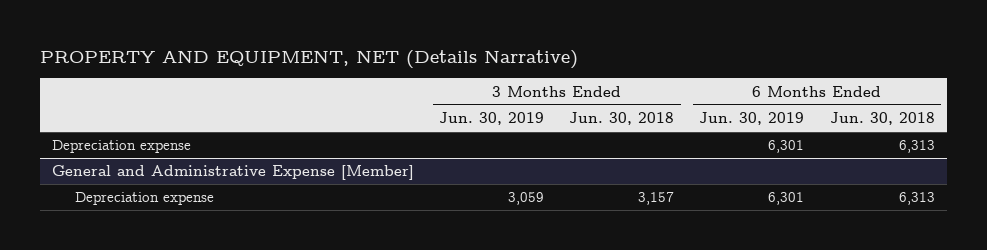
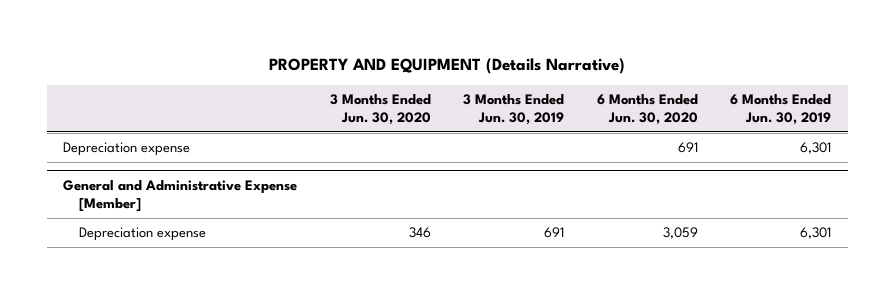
[39,50,578,70] PROPERTY AND EQUIPMENT, NET (Details Narrative) -> [269,57,626,74] PROPERTY AND EQUIPMENT (Details Narrative)
[569,112,675,126] Jun. 30, 2018 -> none
[829,112,935,126] Jun. 30, 2018 -> none
none -> [329,94,431,125] 3 Months Ended Jun. 30, 2020
none -> [596,94,698,125] 6 Months Ended Jun. 30, 2020
[508,192,545,206] 3,059 -> [544,227,565,239] 691

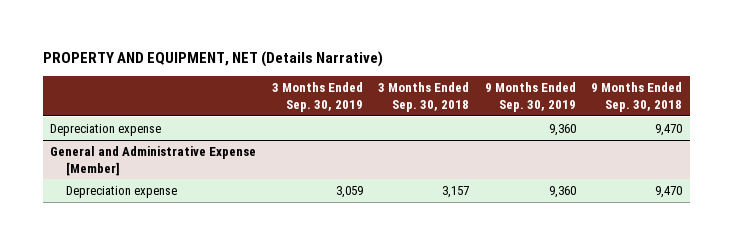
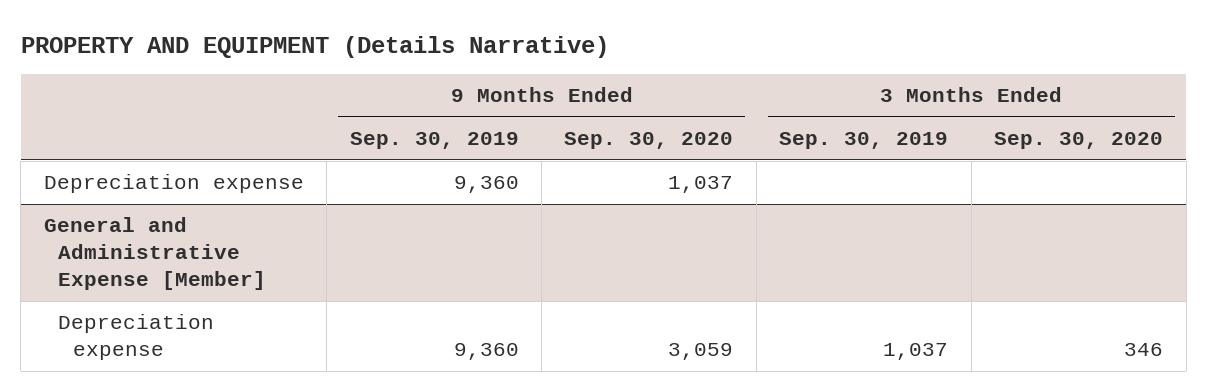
[42,51,383,68] PROPERTY AND EQUIPMENT, NET (Details Narrative) -> [20,36,609,59] PROPERTY AND EQUIPMENT (Details Narrative)
[378,82,470,112] 3 Months Ended Sep. 30, 2018 -> none
[591,82,683,112] 9 Months Ended Sep. 30, 2018 -> none
none -> [564,132,734,150] Sep. 30, 2020
none -> [994,132,1164,150] Sep. 30, 2020
[335,186,363,199] 3,059 -> [883,343,949,361] 1,037

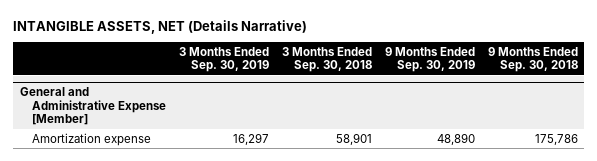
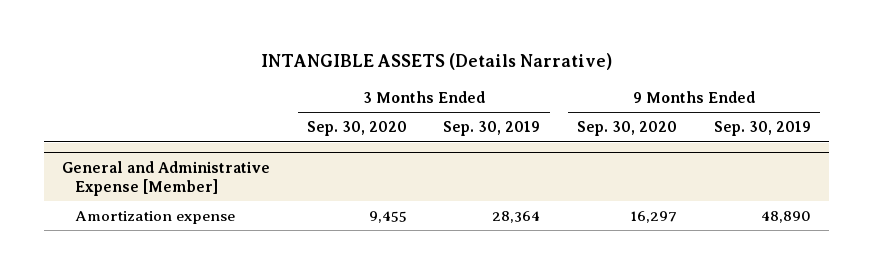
[13,20,308,35] INTANGIBLE ASSETS, NET (Details Narrative) -> [261,53,613,71] INTANGIBLE ASSETS (Details Narrative)
[281,47,372,73] 3 Months Ended Sep. 30, 2018 -> none
[487,47,578,73] 9 Months Ended Sep. 30, 2018 -> none
none -> [306,121,407,137] Sep. 30, 2020
none -> [577,121,678,137] Sep. 30, 2020
[232,132,269,145] 16,297 -> [492,210,541,223] 28,364

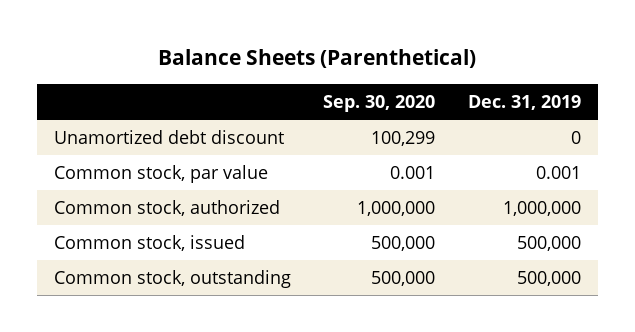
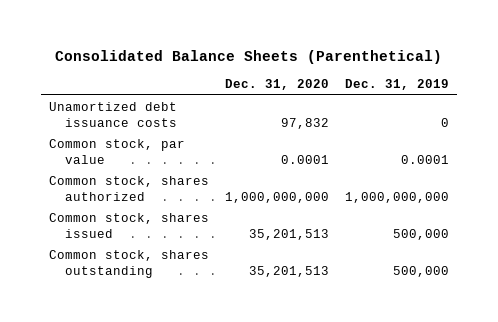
[158,49,477,69] Balance Sheets (Parenthetical) -> [55,49,443,64] Consolidated Balance Sheets (Parenthetical)
[323,94,436,112] Sep. 30, 2020 -> none
none -> [225,79,330,91] Dec. 31, 2020
[53,130,284,145] Unamortized debt discount -> none
none -> [49,101,178,127] Unamortized debt issuance costs
[536,166,582,180] 0.001 -> [401,154,450,164] 0.0001
[53,200,280,217] Common stock, authorized -> [49,175,210,201] Common stock, shares authorized
[503,201,582,217] 1,000,000 -> [345,191,450,203] 1,000,000,000
[53,235,245,252] Common stock, issued -> [49,212,210,238] Common stock, shares issued
[53,270,291,289] Common stock, outstanding -> [49,249,210,278] Common stock, shares outstanding

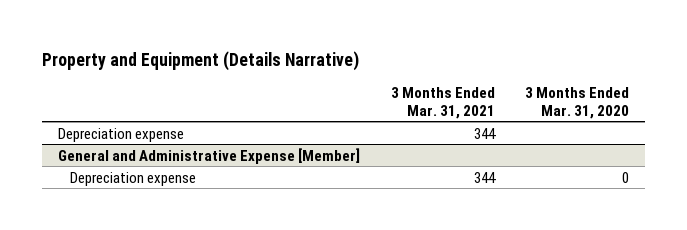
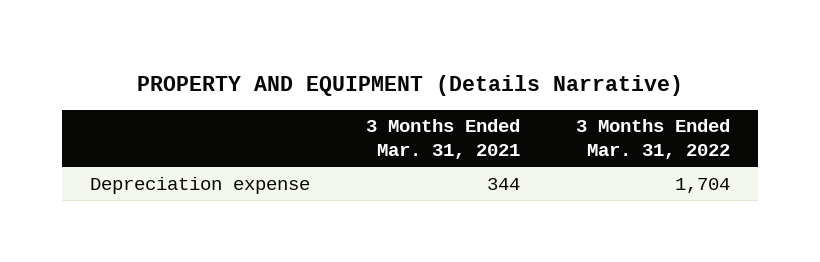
[42,51,360,72] Property and Equipment (Details Narrative) -> [137,74,684,96] PROPERTY AND EQUIPMENT (Details Narrative)
[525,86,630,119] 3 Months Ended Mar. 31, 2020 -> none
none -> [576,119,731,159] 3 Months Ended Mar. 31, 2022
[57,147,360,164] General and Administrative Expense [Member] -> none
[69,171,196,186] Depreciation expense -> none

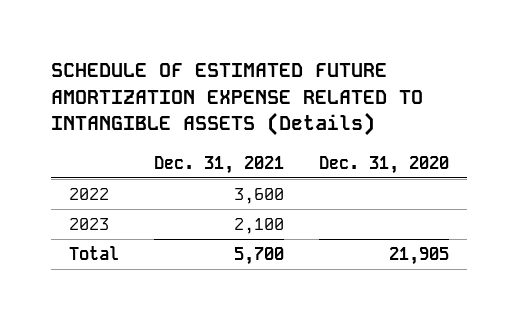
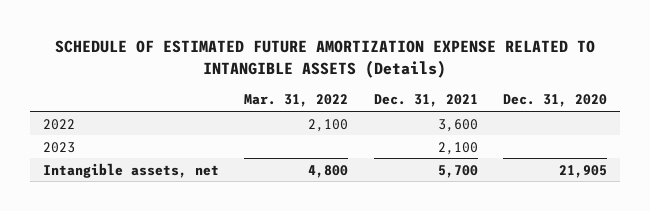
none -> [244,94,349,108] Mar. 31, 2022
[68,245,119,260] Total -> [42,162,219,178] Intangible assets, net

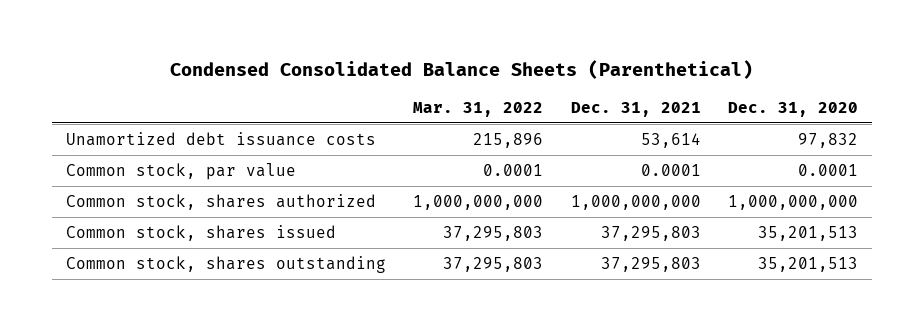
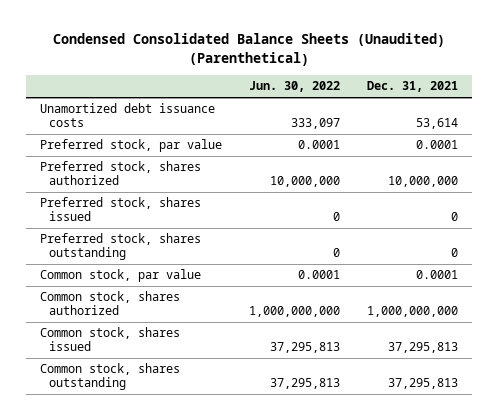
[170,60,754,80] Condensed Consolidated Balance Sheets (Parenthetical) -> [52,33,445,67] Condensed Consolidated Balance Sheets (Unaudited) (Parenthetical)
[413,101,544,117] Mar. 31, 2022 -> none
[728,101,859,117] Dec. 31, 2020 -> none
none -> [248,81,340,93] Jun. 30, 2022
none -> [39,139,222,153] Preferred stock, par value
none -> [39,161,201,186] Preferred stock, shares authorized
none -> [39,197,201,222] Preferred stock, shares issued
none -> [39,233,201,261] Preferred stock, shares outstanding
[600,225,701,241] 37,295,803 -> [388,342,459,354] 37,295,813
[600,256,701,272] 37,295,803 -> [388,378,459,390] 37,295,813

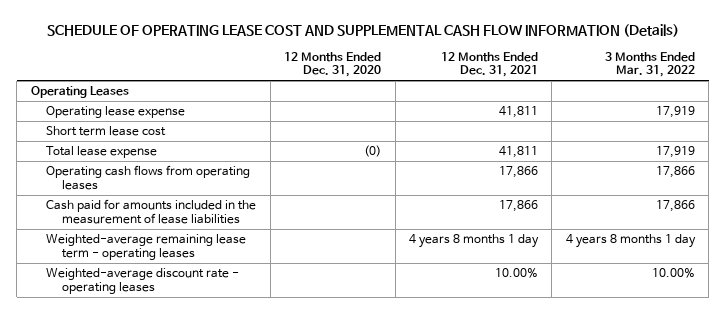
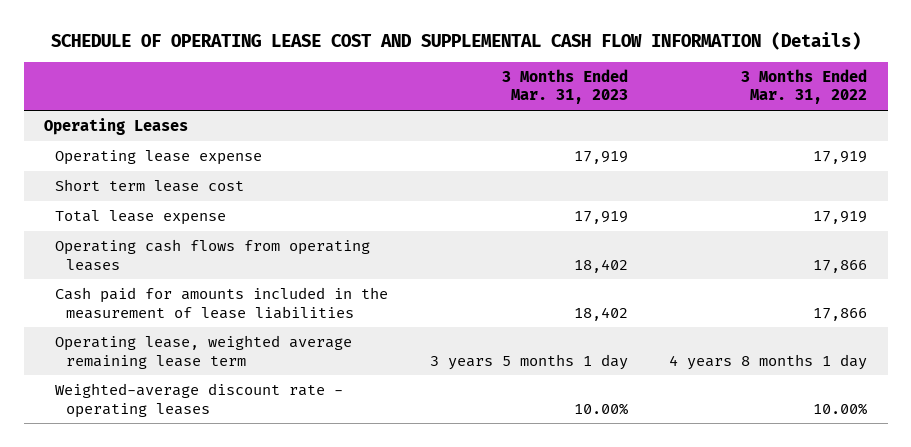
[284,51,382,78] 12 Months Ended Dec. 31, 2020 -> none
[441,51,539,78] 12 Months Ended Dec. 31, 2021 -> none
none -> [501,68,628,105] 3 Months Ended Mar. 31, 2023
[46,234,247,260] Weighted-average remaining lease term - operating leases -> [55,335,353,369] Operating lease, weighted average remaining lease term

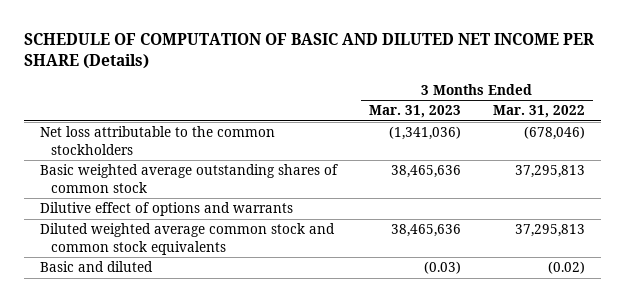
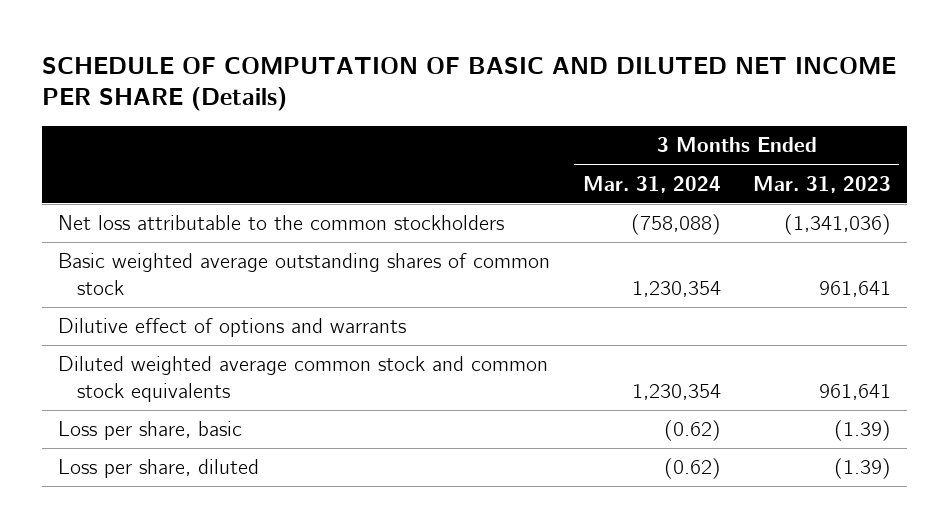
[493,105,586,119] Mar. 31, 2022 -> none
none -> [582,175,721,193] Mar. 31, 2024
[391,165,462,179] 38,465,636 -> [818,280,891,297] 961,641
[39,261,153,273] Basic and diluted -> none
[391,224,462,238] 38,465,636 -> [818,383,891,400] 961,641
none -> [58,421,243,441] Loss per share, basic
none -> [58,459,260,479] Loss per share, diluted

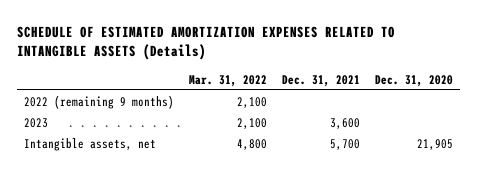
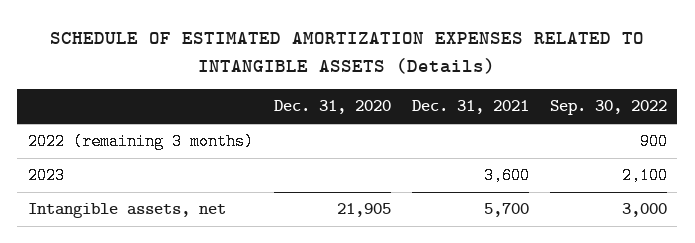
[189,74,268,87] Mar. 31, 2022 -> none
none -> [549,100,667,116] Sep. 30, 2022
[24,94,175,109] 2022 (remaining 9 months) -> [27,133,254,151] 2022 (remaining 3 months)

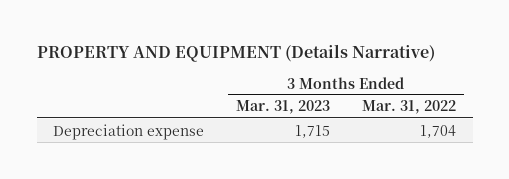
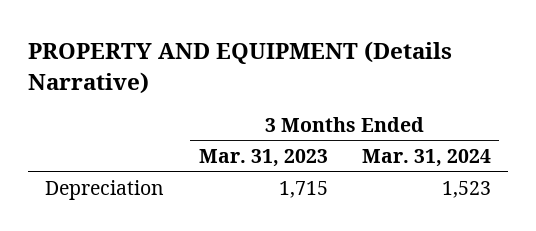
[362,100,457,115] Mar. 31, 2022 -> none
none -> [361,148,491,167] Mar. 31, 2024
[52,123,204,140] Depreciation expense -> [45,179,165,200] Depreciation

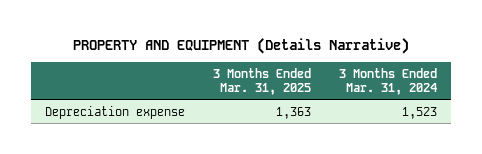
[198,148,328,167] Mar. 31, 2023 -> none
none -> [213,67,312,96] 3 Months Ended Mar. 31, 2025
[45,179,165,200] Depreciation -> [45,105,186,119] Depreciation expense

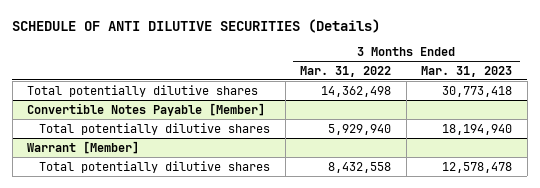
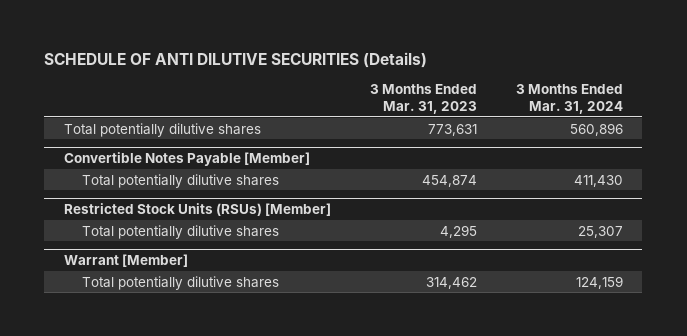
[300,65,392,77] Mar. 31, 2022 -> none
none -> [515,84,623,114] 3 Months Ended Mar. 31, 2024
[442,85,513,97] 30,773,418 -> [427,123,477,136] 773,631
[442,123,513,135] 18,194,940 -> [421,174,477,187] 454,874
none -> [63,202,331,216] Restricted Stock Units (RSUs) [Member]
none -> [82,224,280,239] Total potentially dilutive shares
[442,161,513,173] 12,578,478 -> [425,276,477,289] 314,462

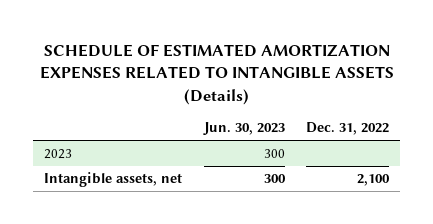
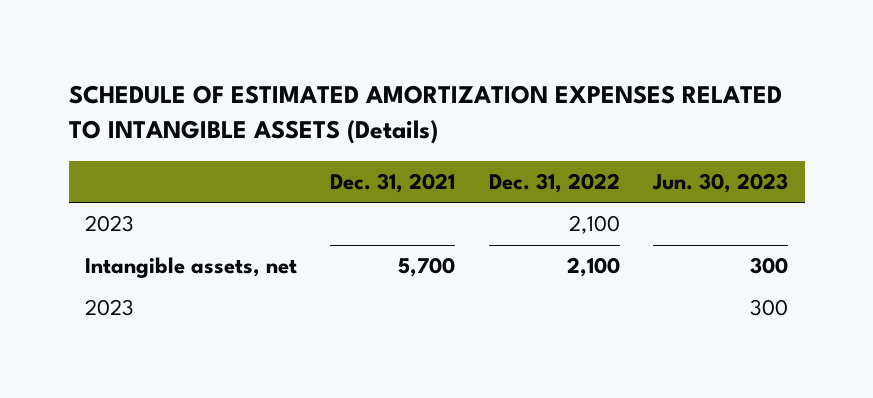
none -> [330,172,456,193] Dec. 31, 2021
none -> [85,215,135,233] 2023
[43,149,72,160] 2023 -> [85,299,135,317] 2023

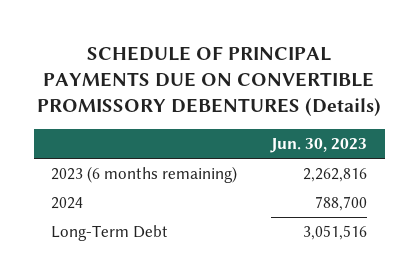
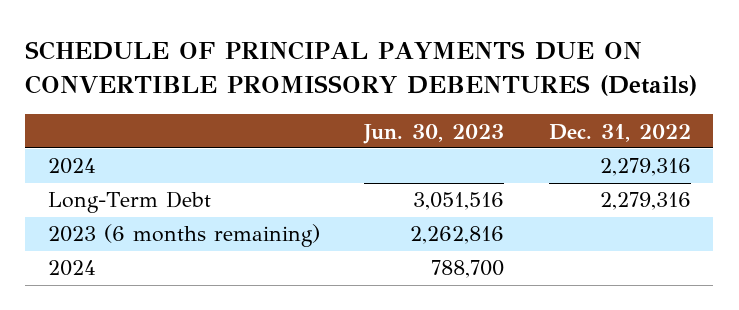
none -> [548,123,691,142] Dec. 31, 2022
none -> [47,158,96,175] 2024
[50,225,168,242] Long-Term Debt -> [47,191,211,214] Long-Term Debt

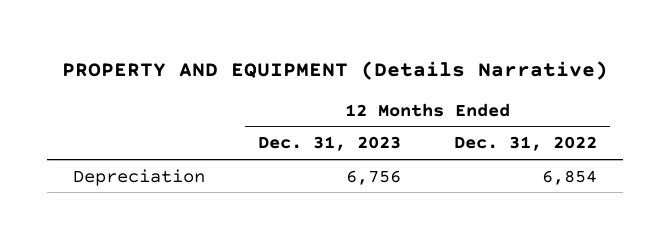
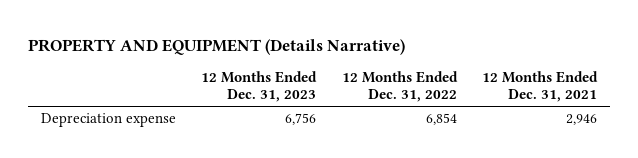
none -> [482,71,599,103] 12 Months Ended Dec. 31, 2021
[73,168,206,186] Depreciation -> [40,113,176,128] Depreciation expense

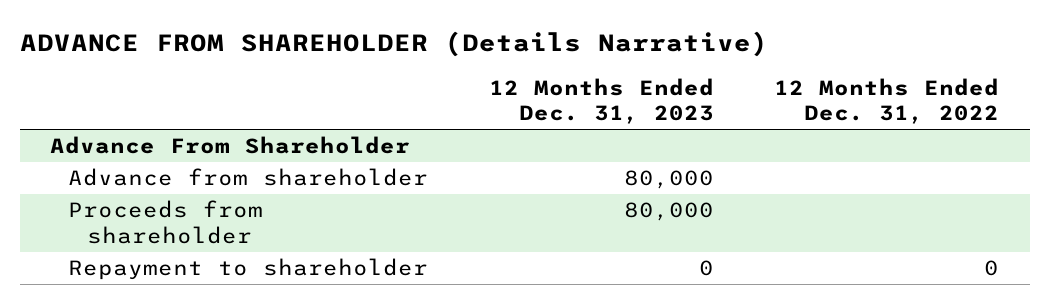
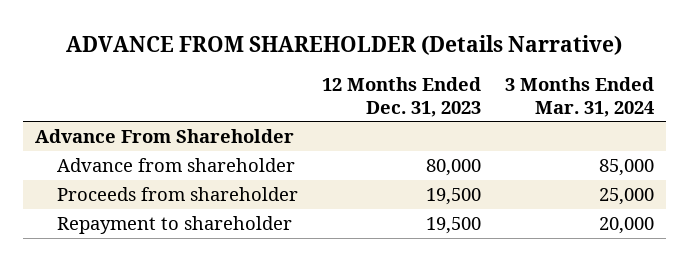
[774,77,1000,125] 12 Months Ended Dec. 31, 2022 -> none
none -> [504,76,654,117] 3 Months Ended Mar. 31, 2024
[623,202,714,222] 80,000 -> [425,187,481,205] 19,500
[698,260,714,277] 0 -> [425,216,481,234] 19,500

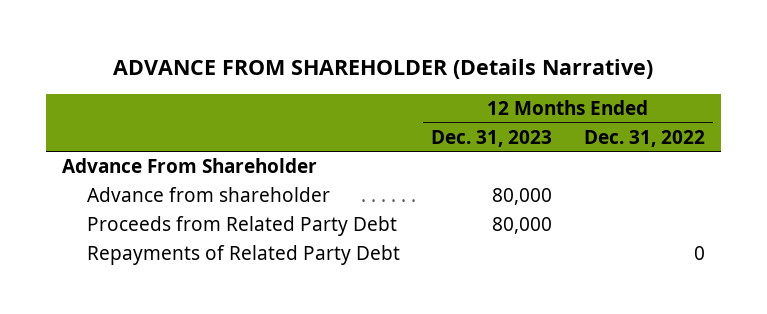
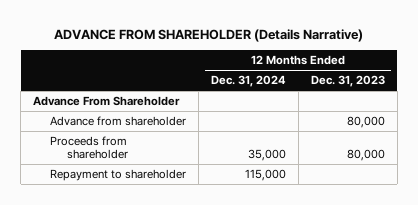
[583,129,705,147] Dec. 31, 2022 -> none
none -> [211,75,287,88] Dec. 31, 2024
[86,216,397,237] Proceeds from Related Party Debt -> [50,136,129,160] Proceeds from shareholder
[86,245,400,266] Repayments of Related Party Debt -> [50,169,187,182] Repayment to shareholder

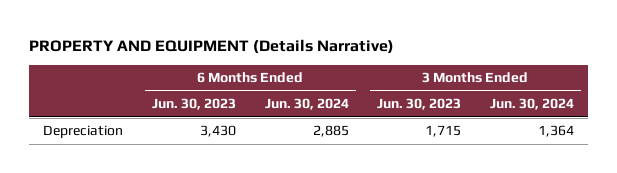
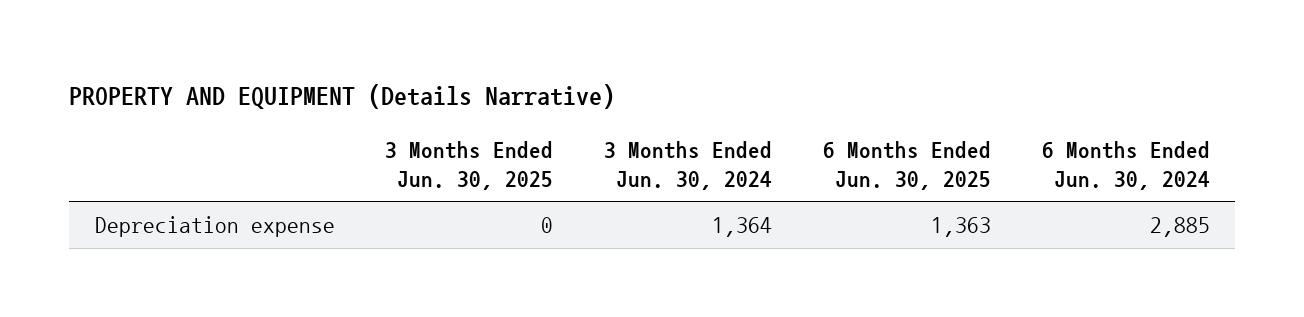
[151,98,236,111] Jun. 30, 2023 -> none
[377,98,462,111] Jun. 30, 2023 -> none
none -> [385,141,554,190] 3 Months Ended Jun. 30, 2025
none -> [822,141,991,190] 6 Months Ended Jun. 30, 2025
[43,125,124,139] Depreciation -> [94,216,335,238] Depreciation expense

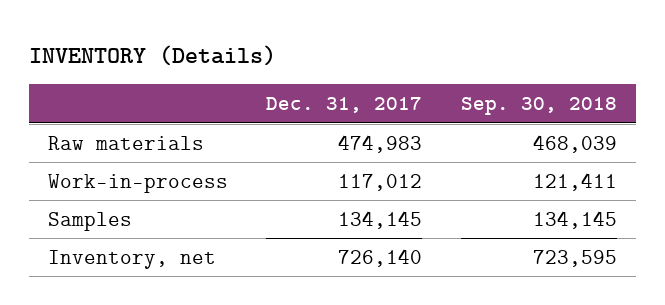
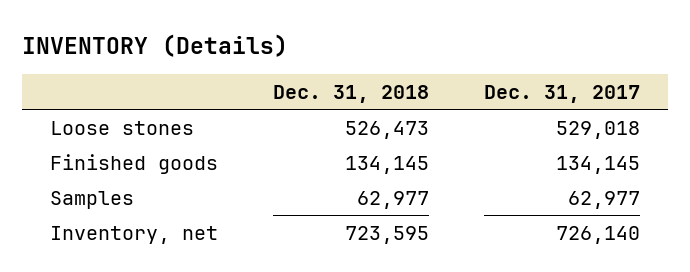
[460,97,617,116] Sep. 30, 2018 -> none
none -> [272,84,429,103] Dec. 31, 2018
[48,135,205,150] Raw materials -> none
[48,173,229,193] Work-in-process -> none
none -> [49,121,194,136] Loose stones
none -> [49,154,218,175] Finished goods
[338,210,423,229] 134,145 -> [568,191,641,210] 62,977

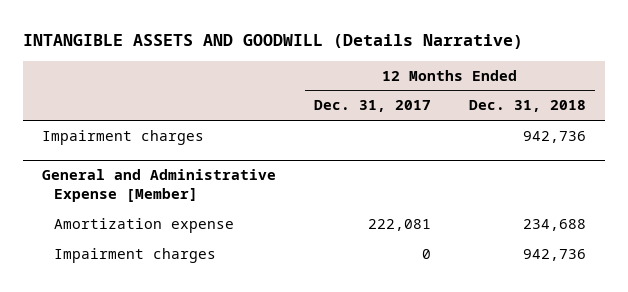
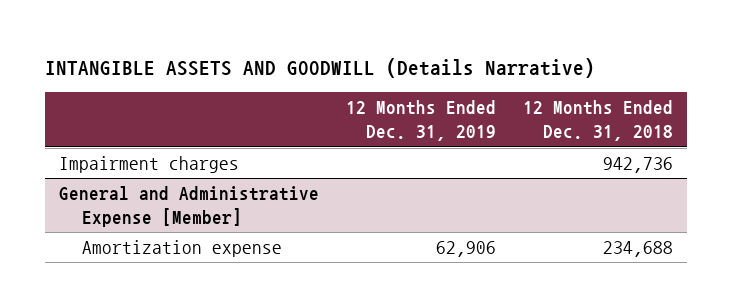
[314,100,432,113] Dec. 31, 2017 -> none
none -> [346,100,497,142] 12 Months Ended Dec. 31, 2019
[54,248,217,264] Impairment charges -> none

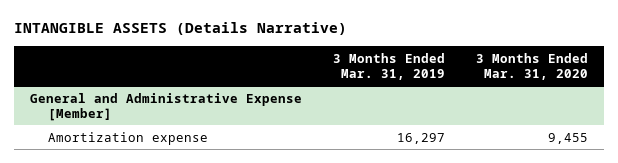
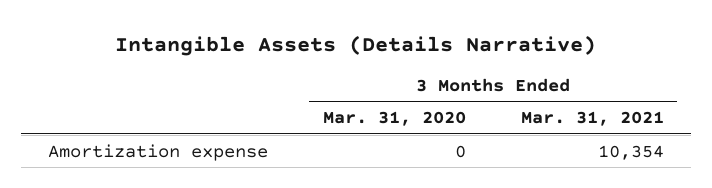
[14,22,348,36] INTANGIBLE ASSETS (Details Narrative) -> [115,34,597,56] Intangible Assets (Details Narrative)
[332,52,445,80] 3 Months Ended Mar. 31, 2019 -> none
none -> [520,111,664,127] Mar. 31, 2021
[29,92,302,121] General and Administrative Expense [Member] -> none
[547,132,588,144] 9,455 -> [455,144,467,158] 0

